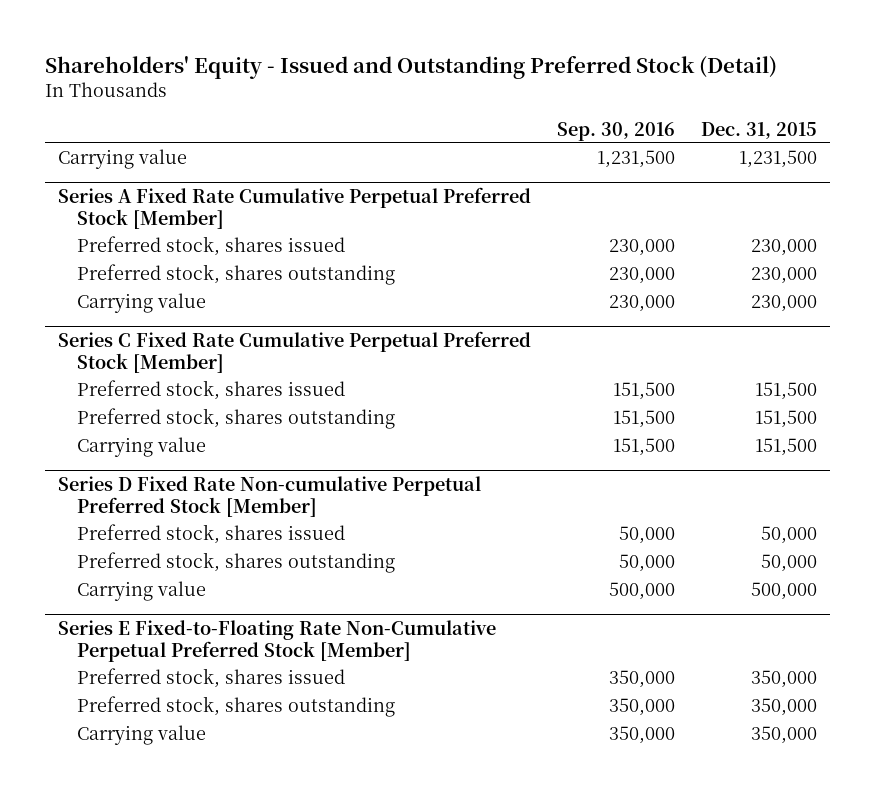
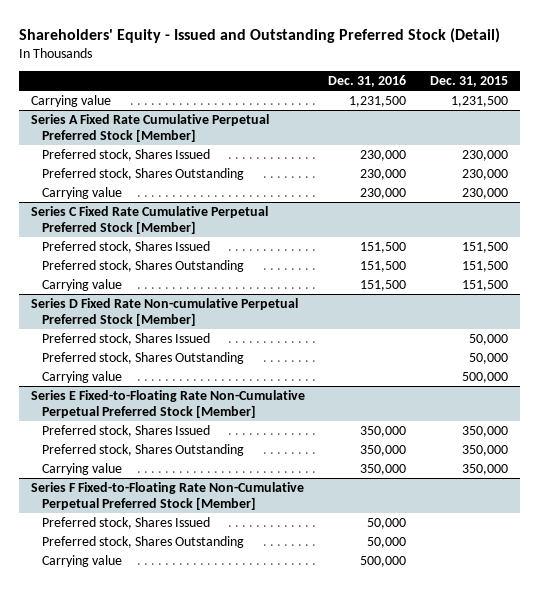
[557,121,676,141] Sep. 30, 2016 -> none
none -> [328,75,407,88] Dec. 31, 2016
[76,236,345,257] Preferred stock, shares issued -> [42,149,211,162] Preferred stock, Shares Issued
[76,264,395,286] Preferred stock, shares outstanding -> [42,168,245,181] Preferred stock, Shares Outstanding
[76,380,345,401] Preferred stock, shares issued -> [42,241,211,254] Preferred stock, Shares Issued
[76,408,395,430] Preferred stock, shares outstanding -> [42,260,245,273] Preferred stock, Shares Outstanding
[76,524,345,545] Preferred stock, shares issued -> [42,333,211,346] Preferred stock, Shares Issued
[76,552,395,574] Preferred stock, shares outstanding -> [42,352,245,365] Preferred stock, Shares Outstanding
[76,668,345,689] Preferred stock, shares issued -> [42,425,211,438] Preferred stock, Shares Issued
[76,696,395,718] Preferred stock, shares outstanding -> [42,444,245,457] Preferred stock, Shares Outstanding
none -> [30,482,304,510] Series F Fixed-to-Floating Rate Non-Cumulative Perpetual Preferred Stock [Member]
none -> [42,517,211,530] Preferred stock, Shares Issued
none -> [42,536,245,549] Preferred stock, Shares Outstanding
none -> [42,555,123,568] Carrying value

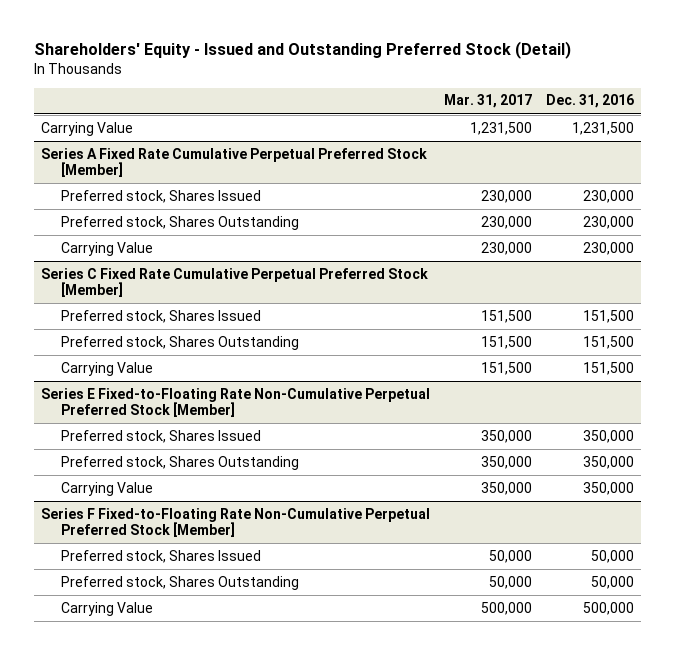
[429,76,508,88] Dec. 31, 2015 -> none
none -> [444,94,533,109] Mar. 31, 2017
[30,95,111,108] Carrying value -> [40,121,133,136] Carrying Value
[42,187,123,200] Carrying value -> [61,241,154,256] Carrying Value
[30,298,298,326] Series D Fixed Rate Non-cumulative Perpetual Preferred Stock [Member] -> none
[42,333,211,346] Preferred stock, Shares Issued -> none
[42,352,245,365] Preferred stock, Shares Outstanding -> none
[42,371,123,384] Carrying value -> none
[42,279,123,292] Carrying value -> [61,361,154,376] Carrying Value
[42,463,123,476] Carrying value -> [61,481,154,496] Carrying Value
[42,555,123,568] Carrying value -> [61,601,154,616] Carrying Value

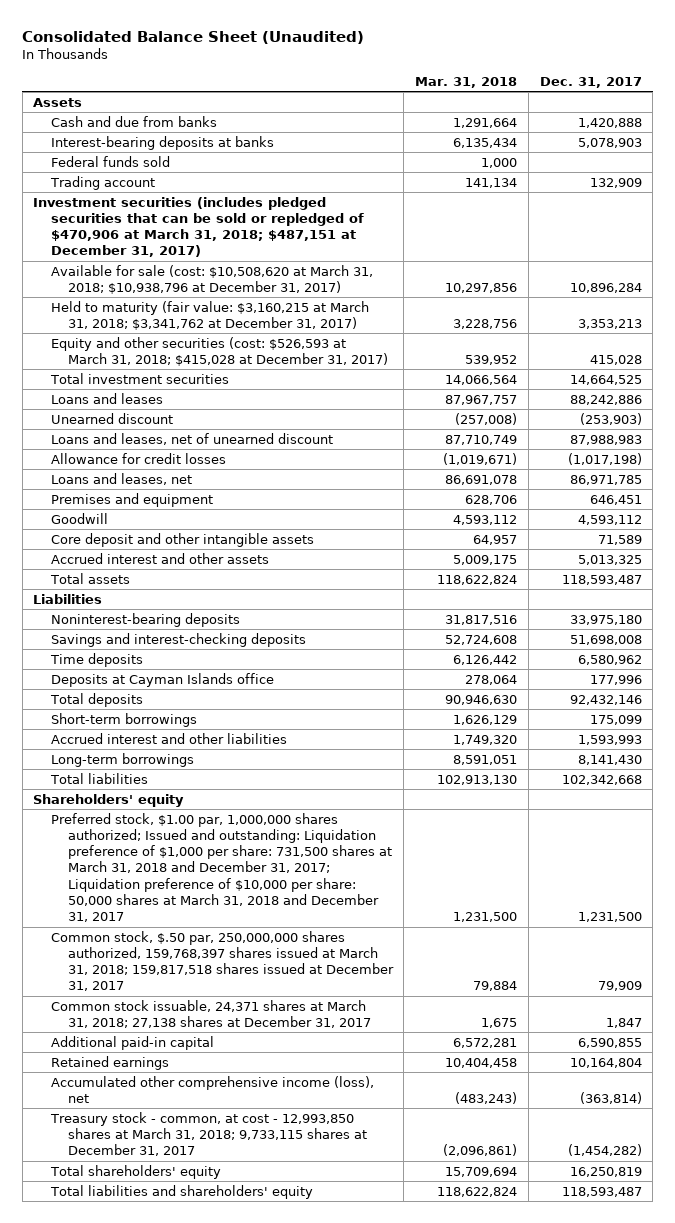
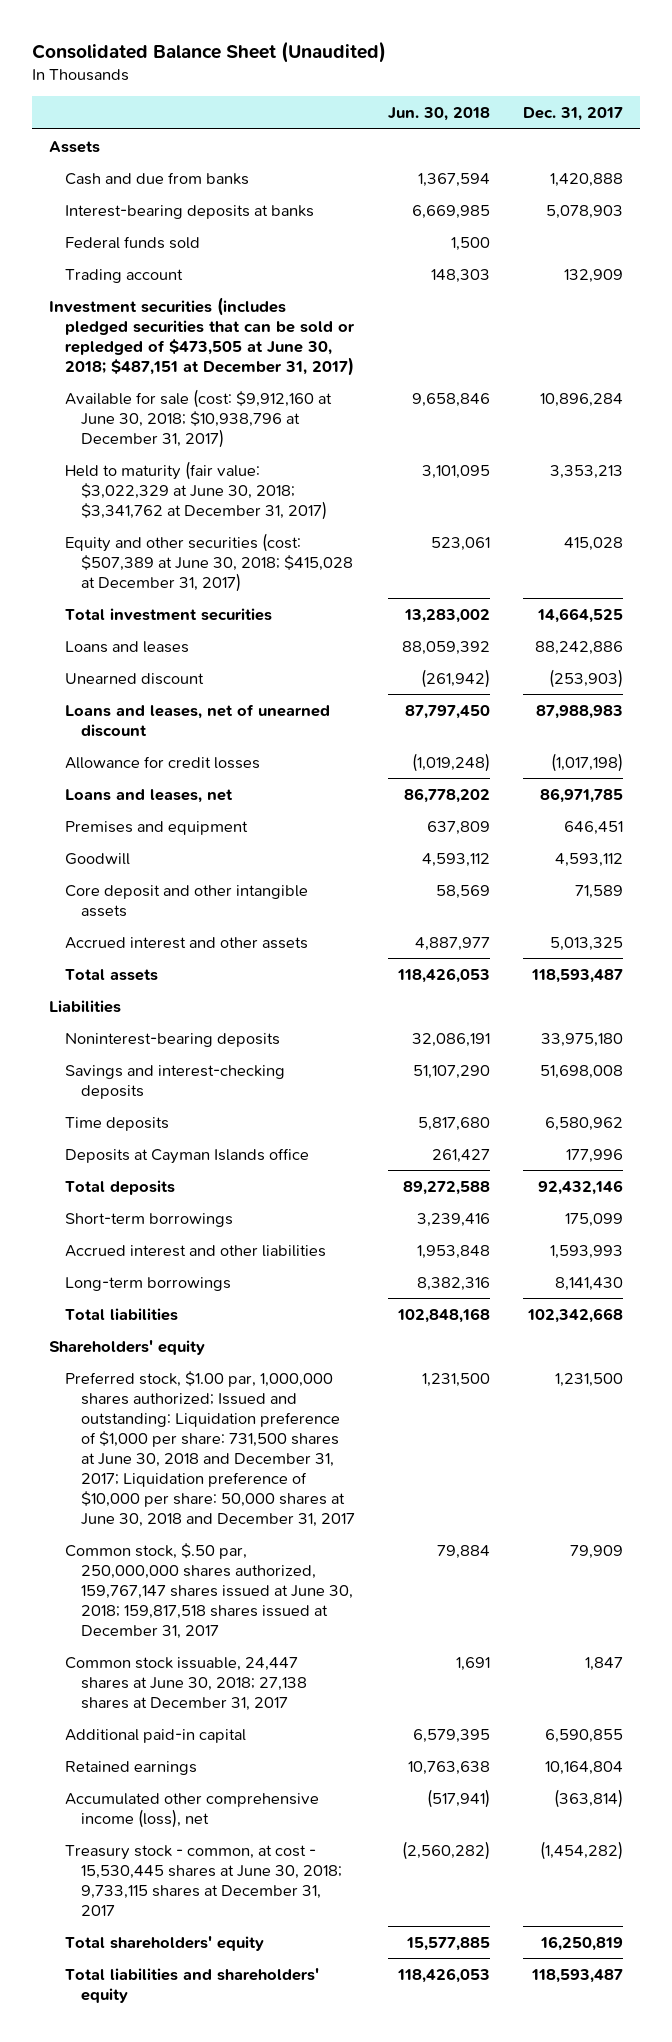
[415,76,518,88] Mar. 31, 2018 -> none
none -> [388,107,491,122] Jun. 30, 2018
[33,196,364,258] Investment securities (includes pledged securities that can be sold or repledged of $470,906 at March 31, 2018; $487,151 at December 31, 2017) -> [48,296,356,376] Investment securities (includes pledged securities that can be sold or repledged of $473,505 at June 30, 2018; $487,151 at December 31, 2017)
[50,264,373,294] Available for sale (cost: $10,508,620 at March 31, 2018; $10,938,796 at December 31, 2017) -> [65,388,333,448] Available for sale (cost: $9,912,160 at June 30, 2018; $10,938,796 at December 31, 2017)
[50,300,369,330] Held to maturity (fair value: $3,160,215 at March 31, 2018; $3,341,762 at December 31, 2017) -> [65,460,328,520] Held to maturity (fair value: $3,022,329 at June 30, 2018; $3,341,762 at December 31, 2017)
[50,336,388,366] Equity and other securities (cost: $526,593 at March 31, 2018; $415,028 at December 31, 2017) -> [65,532,354,592] Equity and other securities (cost: $507,389 at June 30, 2018; $415,028 at December 31, 2017)
[50,812,392,923] Preferred stock, $1.00 par, 1,000,000 shares authorized; Issued and outstanding: Liquidation preference of $1,000 per share: 731,500 shares at March 31, 2018 and December 31, 2017; Liquidation preference of $10,000 per share: 50,000 shares at March 31, 2018 and December 31, 2017 -> [65,1370,356,1527] Preferred stock, $1.00 par, 1,000,000 shares authorized; Issued and outstanding: Liquidation preference of $1,000 per share: 731,500 shares at June 30, 2018 and December 31, 2017; Liquidation preference of $10,000 per share: 50,000 shares at June 30, 2018 and December 31, 2017
[50,930,394,992] Common stock, $.50 par, 250,000,000 shares authorized, 159,768,397 shares issued at March 31, 2018; 159,817,518 shares issued at December 31, 2017 -> [65,1542,354,1639] Common stock, $.50 par, 250,000,000 shares authorized, 159,767,147 shares issued at June 30, 2018; 159,817,518 shares issued at December 31, 2017
[50,999,371,1028] Common stock issuable, 24,371 shares at March 31, 2018; 27,138 shares at December 31, 2017 -> [65,1656,308,1711] Common stock issuable, 24,447 shares at June 30, 2018; 27,138 shares at December 31, 2017
[49,1111,367,1157] Treasury stock - common, at cost - 12,993,850 shares at March 31, 2018; 9,733,115 shares at December 31, 2017 -> [65,1844,343,1916] Treasury stock - common, at cost - 15,530,445 shares at June 30, 2018; 9,733,115 shares at December 31, 2017

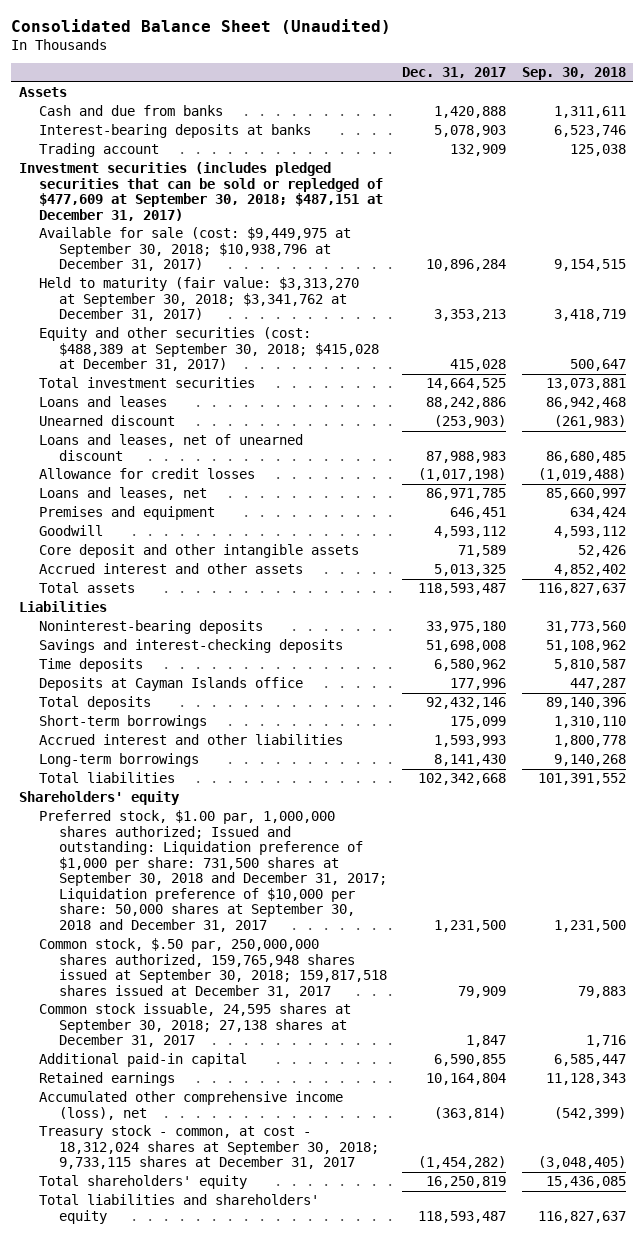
[388,107,491,122] Jun. 30, 2018 -> none
none -> [521,67,626,81] Sep. 30, 2018
[65,235,201,249] Federal funds sold -> none
[48,296,356,376] Investment securities (includes pledged securities that can be sold or repledged of $473,505 at June 30, 2018; $487,151 at December 31, 2017) -> [18,162,383,221] Investment securities (includes pledged securities that can be sold or repledged of $477,609 at September 30, 2018; $487,151 at December 31, 2017)
[65,388,333,448] Available for sale (cost: $9,912,160 at June 30, 2018; $10,938,796 at December 31, 2017) -> [38,227,351,272] Available for sale (cost: $9,449,975 at September 30, 2018; $10,938,796 at December 31, 2017)
[65,460,328,520] Held to maturity (fair value: $3,022,329 at June 30, 2018; $3,341,762 at December 31, 2017) -> [38,277,359,322] Held to maturity (fair value: $3,313,270 at September 30, 2018; $3,341,762 at December 31, 2017)
[65,532,354,592] Equity and other securities (cost: $507,389 at June 30, 2018; $415,028 at December 31, 2017) -> [38,327,379,372] Equity and other securities (cost: $488,389 at September 30, 2018; $415,028 at December 31, 2017)
[65,1370,356,1527] Preferred stock, $1.00 par, 1,000,000 shares authorized; Issued and outstanding: Liquidation preference of $1,000 per share: 731,500 shares at June 30, 2018 and December 31, 2017; Liquidation preference of $10,000 per share: 50,000 shares at June 30, 2018 and December 31, 2017 -> [38,810,387,932] Preferred stock, $1.00 par, 1,000,000 shares authorized; Issued and outstanding: Liquidation preference of $1,000 per share: 731,500 shares at September 30, 2018 and December 31, 2017; Liquidation preference of $10,000 per share: 50,000 shares at September 30, 2018 and December 31, 2017
[65,1542,354,1639] Common stock, $.50 par, 250,000,000 shares authorized, 159,767,147 shares issued at June 30, 2018; 159,817,518 shares issued at December 31, 2017 -> [38,938,387,998] Common stock, $.50 par, 250,000,000 shares authorized, 159,765,948 shares issued at September 30, 2018; 159,817,518 shares issued at December 31, 2017
[65,1656,308,1711] Common stock issuable, 24,447 shares at June 30, 2018; 27,138 shares at December 31, 2017 -> [38,1003,351,1048] Common stock issuable, 24,595 shares at September 30, 2018; 27,138 shares at December 31, 2017
[65,1844,343,1916] Treasury stock - common, at cost - 15,530,445 shares at June 30, 2018; 9,733,115 shares at December 31, 2017 -> [38,1125,379,1170] Treasury stock - common, at cost - 18,312,024 shares at September 30, 2018; 9,733,115 shares at December 31, 2017

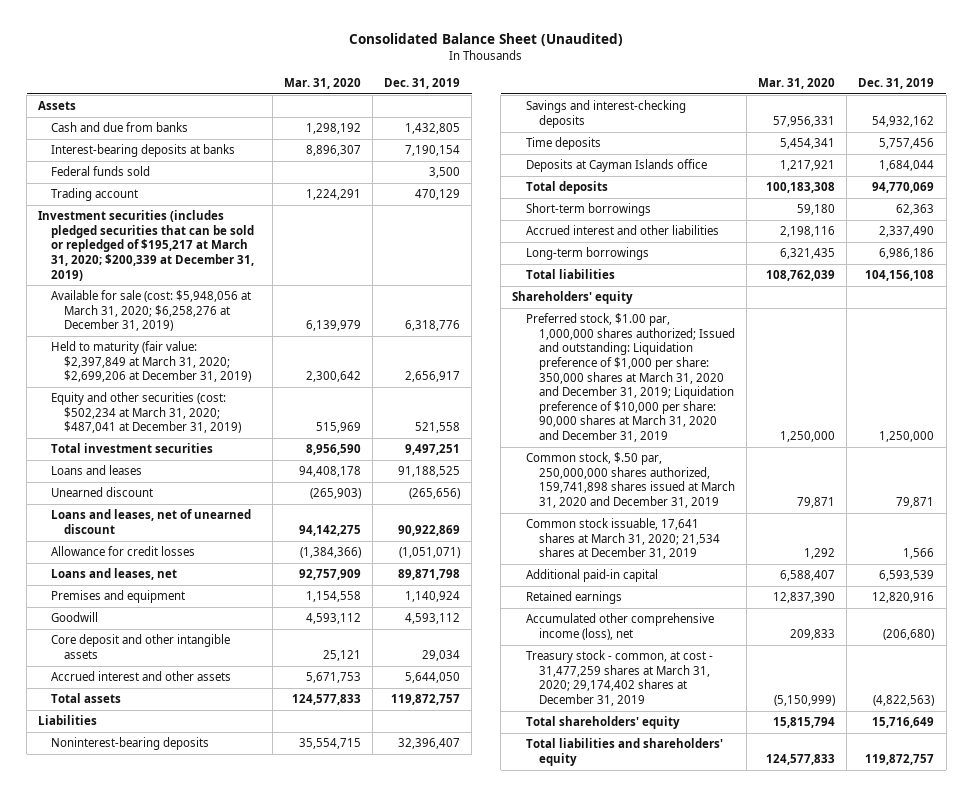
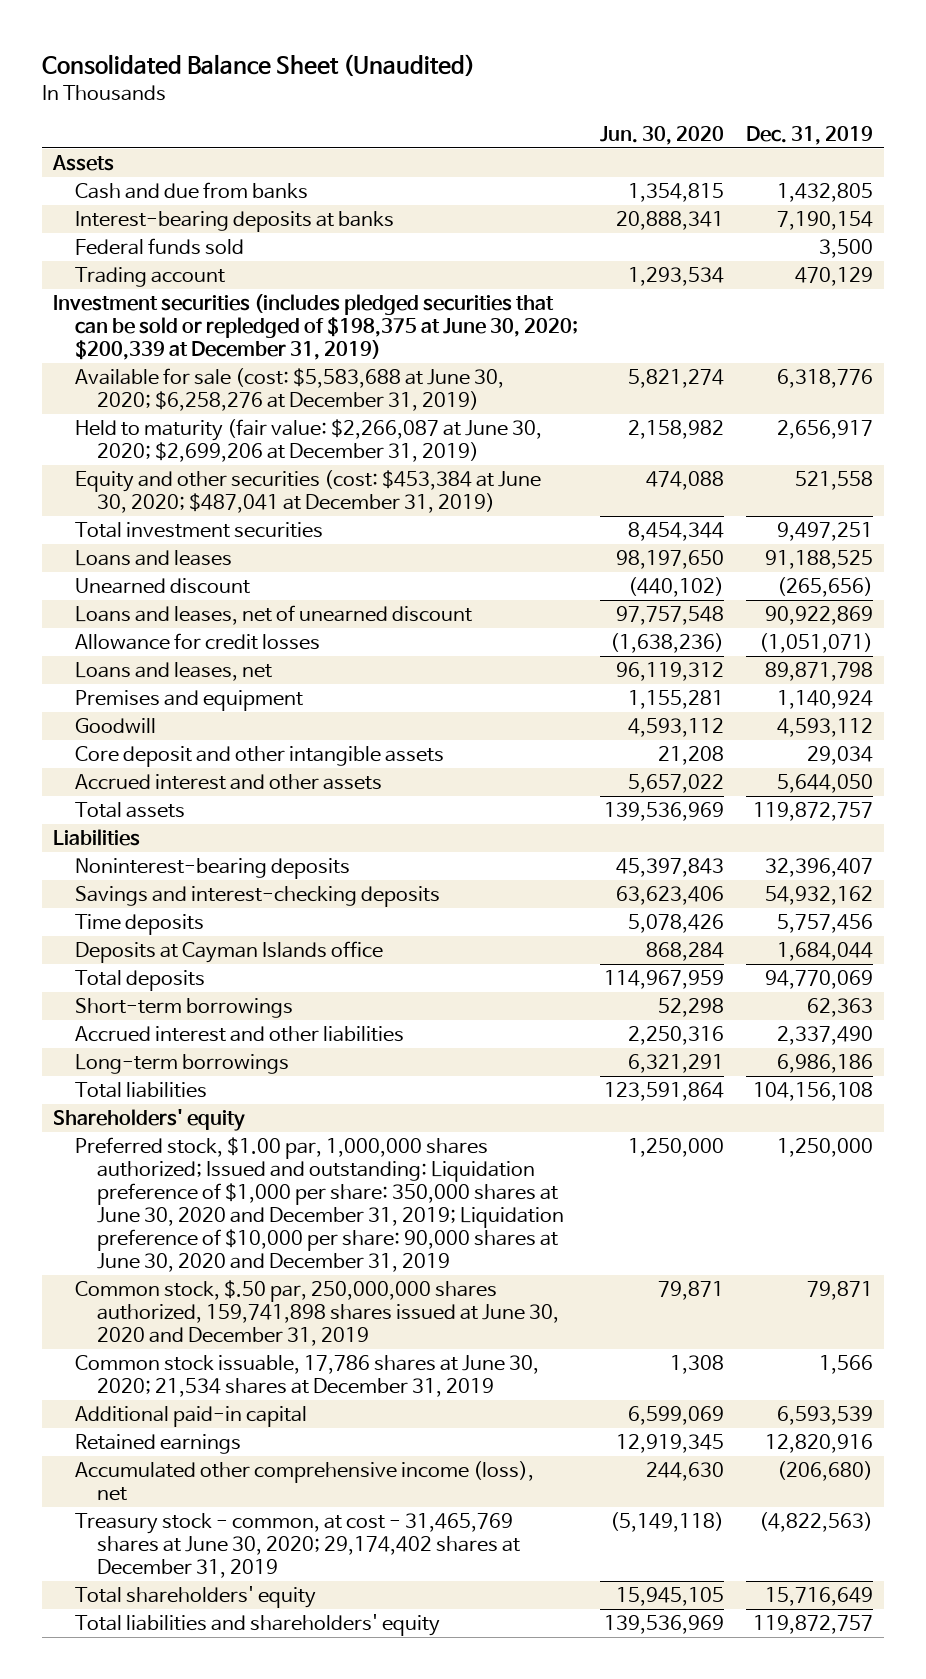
[283,77,361,89] Mar. 31, 2020 -> none
none -> [599,125,724,145] Jun. 30, 2020
[38,210,255,281] Investment securities (includes pledged securities that can be sold or repledged of $195,217 at March 31, 2020; $200,339 at December 31, 2019) -> [53,294,579,361] Investment securities (includes pledged securities that can be sold or repledged of $198,375 at June 30, 2020; $200,339 at December 31, 2019)
[51,290,252,332] Available for sale (cost: $5,948,056 at March 31, 2020; $6,258,276 at December 31, 2019) -> [75,368,505,412] Available for sale (cost: $5,583,688 at June 30, 2020; $6,258,276 at December 31, 2019)
[51,341,252,383] Held to maturity (fair value: $2,397,849 at March 31, 2020; $2,699,206 at December 31, 2019) -> [75,419,543,463] Held to maturity (fair value: $2,266,087 at June 30, 2020; $2,699,206 at December 31, 2019)
[51,392,242,434] Equity and other securities (cost: $502,234 at March 31, 2020; $487,041 at December 31, 2019) -> [75,470,542,514] Equity and other securities (cost: $453,384 at June 30, 2020; $487,041 at December 31, 2019)
[525,313,735,443] Preferred stock, $1.00 par, 1,000,000 shares authorized; Issued and outstanding: Liquidation preference of $1,000 per share: 350,000 shares at March 31, 2020 and December 31, 2019; Liquidation preference of $10,000 per share: 90,000 shares at March 31, 2020 and December 31, 2019 -> [75,1137,565,1272] Preferred stock, $1.00 par, 1,000,000 shares authorized; Issued and outstanding: Liquidation preference of $1,000 per share: 350,000 shares at June 30, 2020 and December 31, 2019; Liquidation preference of $10,000 per share: 90,000 shares at June 30, 2020 and December 31, 2019
[525,452,735,508] Common stock, $.50 par, 250,000,000 shares authorized, 159,741,898 shares issued at March 31, 2020 and December 31, 2019 -> [75,1280,560,1347] Common stock, $.50 par, 250,000,000 shares authorized, 159,741,898 shares issued at June 30, 2020 and December 31, 2019
[525,518,720,560] Common stock issuable, 17,641 shares at March 31, 2020; 21,534 shares at December 31, 2019 -> [75,1355,540,1398] Common stock issuable, 17,786 shares at June 30, 2020; 21,534 shares at December 31, 2019
[525,650,713,706] Treasury stock - common, at cost - 31,477,259 shares at March 31, 2020; 29,174,402 shares at December 31, 2019 -> [75,1513,521,1579] Treasury stock - common, at cost - 31,465,769 shares at June 30, 2020; 29,174,402 shares at December 31, 2019

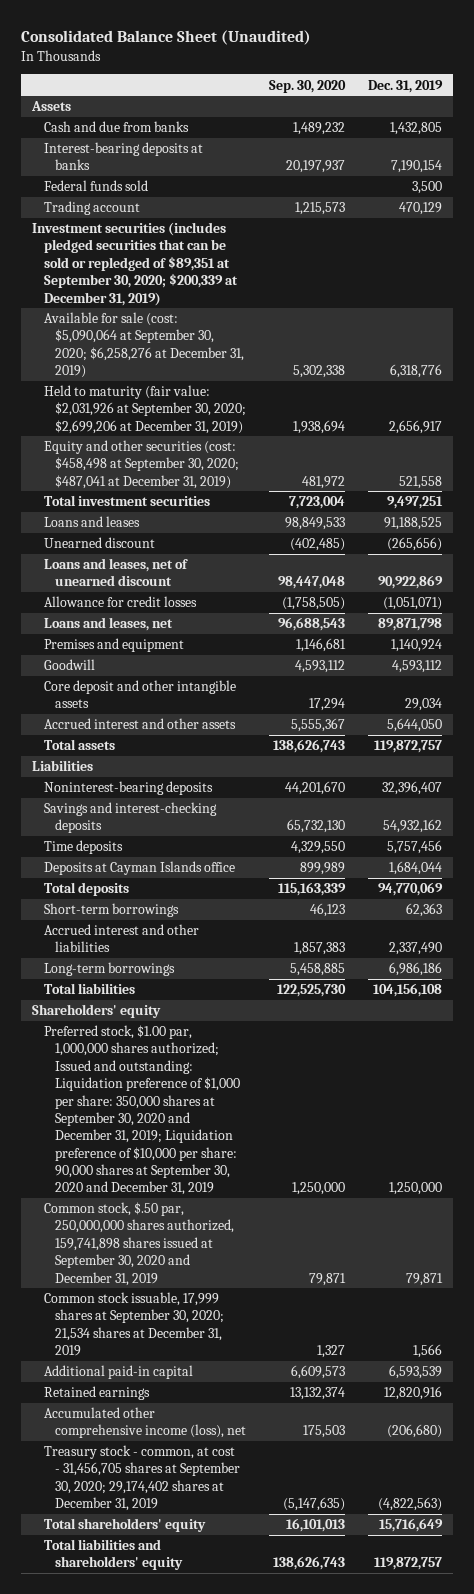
[599,125,724,145] Jun. 30, 2020 -> none
none -> [268,79,346,93] Sep. 30, 2020
[53,294,579,361] Investment securities (includes pledged securities that can be sold or repledged of $198,375 at June 30, 2020; $200,339 at December 31, 2019) -> [32,222,238,306] Investment securities (includes pledged securities that can be sold or repledged of $89,351 at September 30, 2020; $200,339 at December 31, 2019)
[75,368,505,412] Available for sale (cost: $5,583,688 at June 30, 2020; $6,258,276 at December 31, 2019) -> [43,312,244,379] Available for sale (cost: $5,090,064 at September 30, 2020; $6,258,276 at December 31, 2019)
[75,419,543,463] Held to maturity (fair value: $2,266,087 at June 30, 2020; $2,699,206 at December 31, 2019) -> [43,385,246,434] Held to maturity (fair value: $2,031,926 at September 30, 2020; $2,699,206 at December 31, 2019)
[75,470,542,514] Equity and other securities (cost: $453,384 at June 30, 2020; $487,041 at December 31, 2019) -> [43,440,239,489] Equity and other securities (cost: $458,498 at September 30, 2020; $487,041 at December 31, 2019)
[75,1137,565,1272] Preferred stock, $1.00 par, 1,000,000 shares authorized; Issued and outstanding: Liquidation preference of $1,000 per share: 350,000 shares at June 30, 2020 and December 31, 2019; Liquidation preference of $10,000 per share: 90,000 shares at June 30, 2020 and December 31, 2019 -> [43,1025,240,1196] Preferred stock, $1.00 par, 1,000,000 shares authorized; Issued and outstanding: Liquidation preference of $1,000 per share: 350,000 shares at September 30, 2020 and December 31, 2019; Liquidation preference of $10,000 per share: 90,000 shares at September 30, 2020 and December 31, 2019
[75,1280,560,1347] Common stock, $.50 par, 250,000,000 shares authorized, 159,741,898 shares issued at June 30, 2020 and December 31, 2019 -> [43,1202,234,1286] Common stock, $.50 par, 250,000,000 shares authorized, 159,741,898 shares issued at September 30, 2020 and December 31, 2019
[75,1355,540,1398] Common stock issuable, 17,786 shares at June 30, 2020; 21,534 shares at December 31, 2019 -> [43,1292,224,1357] Common stock issuable, 17,999 shares at September 30, 2020; 21,534 shares at December 31, 2019
[75,1513,521,1579] Treasury stock - common, at cost - 31,465,769 shares at June 30, 2020; 29,174,402 shares at December 31, 2019 -> [43,1445,240,1512] Treasury stock - common, at cost - 31,456,705 shares at September 30, 2020; 29,174,402 shares at December 31, 2019

